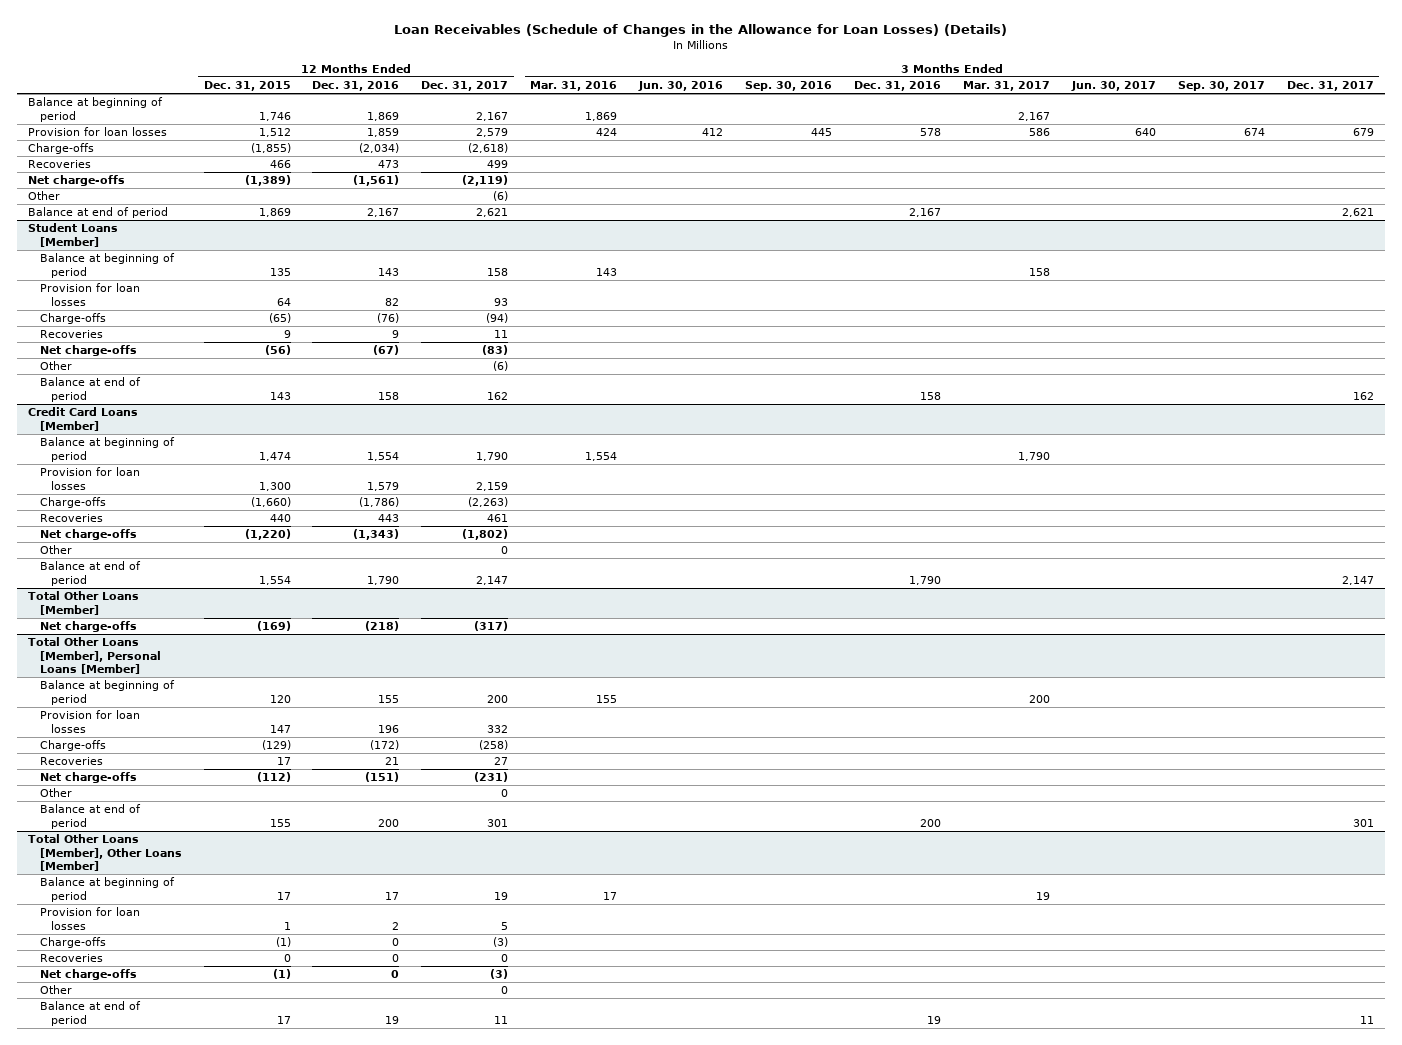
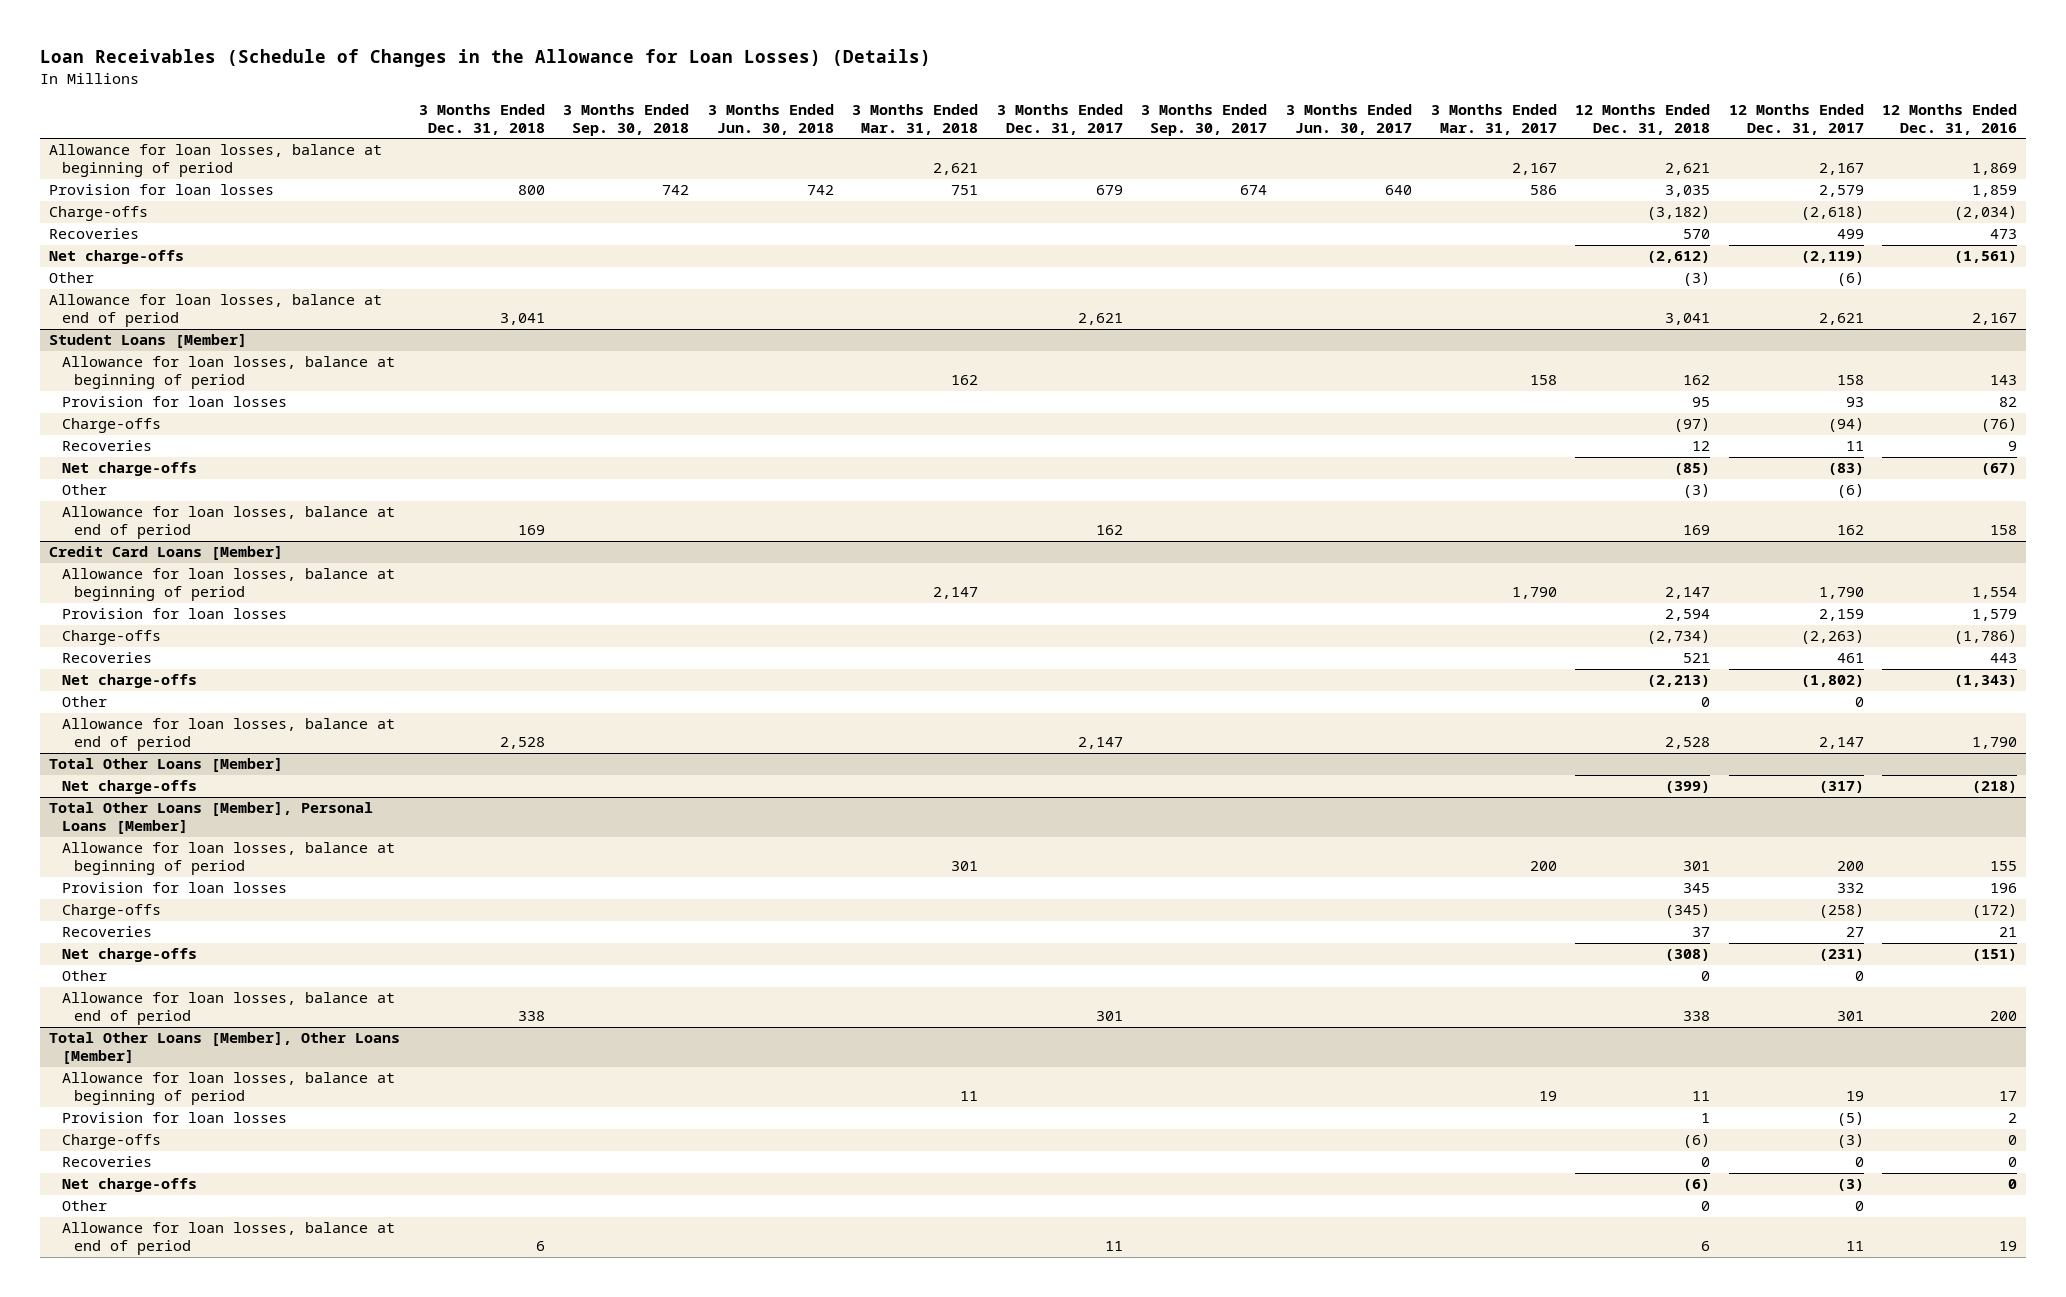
[203,81,291,92] Dec. 31, 2015 -> none
[530,81,618,92] Mar. 31, 2016 -> none
[638,81,724,92] Jun. 30, 2016 -> none
[745,81,833,92] Sep. 30, 2016 -> none
[854,81,942,92] Dec. 31, 2016 -> none
none -> [418,104,545,136] 3 Months Ended Dec. 31, 2018
none -> [563,104,690,137] 3 Months Ended Sep. 30, 2018
none -> [707,104,834,136] 3 Months Ended Jun. 30, 2018
none -> [852,104,979,136] 3 Months Ended Mar. 31, 2018
none -> [1575,104,1711,136] 12 Months Ended Dec. 31, 2018
[28,97,164,122] Balance at beginning of period -> [49,144,383,178] Allowance for loan losses, balance at beginning of period
[28,207,169,219] Balance at end of period -> [49,294,383,328] Allowance for loan losses, balance at end of period
[39,253,175,278] Balance at beginning of period -> [61,356,395,390] Allowance for loan losses, balance at beginning of period
[39,377,141,402] Balance at end of period -> [61,506,395,540] Allowance for loan losses, balance at end of period
[39,437,175,462] Balance at beginning of period -> [61,568,395,602] Allowance for loan losses, balance at beginning of period
[39,561,141,586] Balance at end of period -> [61,718,395,752] Allowance for loan losses, balance at end of period
[39,680,175,705] Balance at beginning of period -> [61,842,395,876] Allowance for loan losses, balance at beginning of period
[39,804,141,829] Balance at end of period -> [61,992,395,1026] Allowance for loan losses, balance at end of period
[39,877,175,902] Balance at beginning of period -> [61,1072,395,1106] Allowance for loan losses, balance at beginning of period
[501,921,509,930] 5 -> [1836,1112,1864,1127] (5)
[39,1001,141,1026] Balance at end of period -> [61,1222,395,1256] Allowance for loan losses, balance at end of period

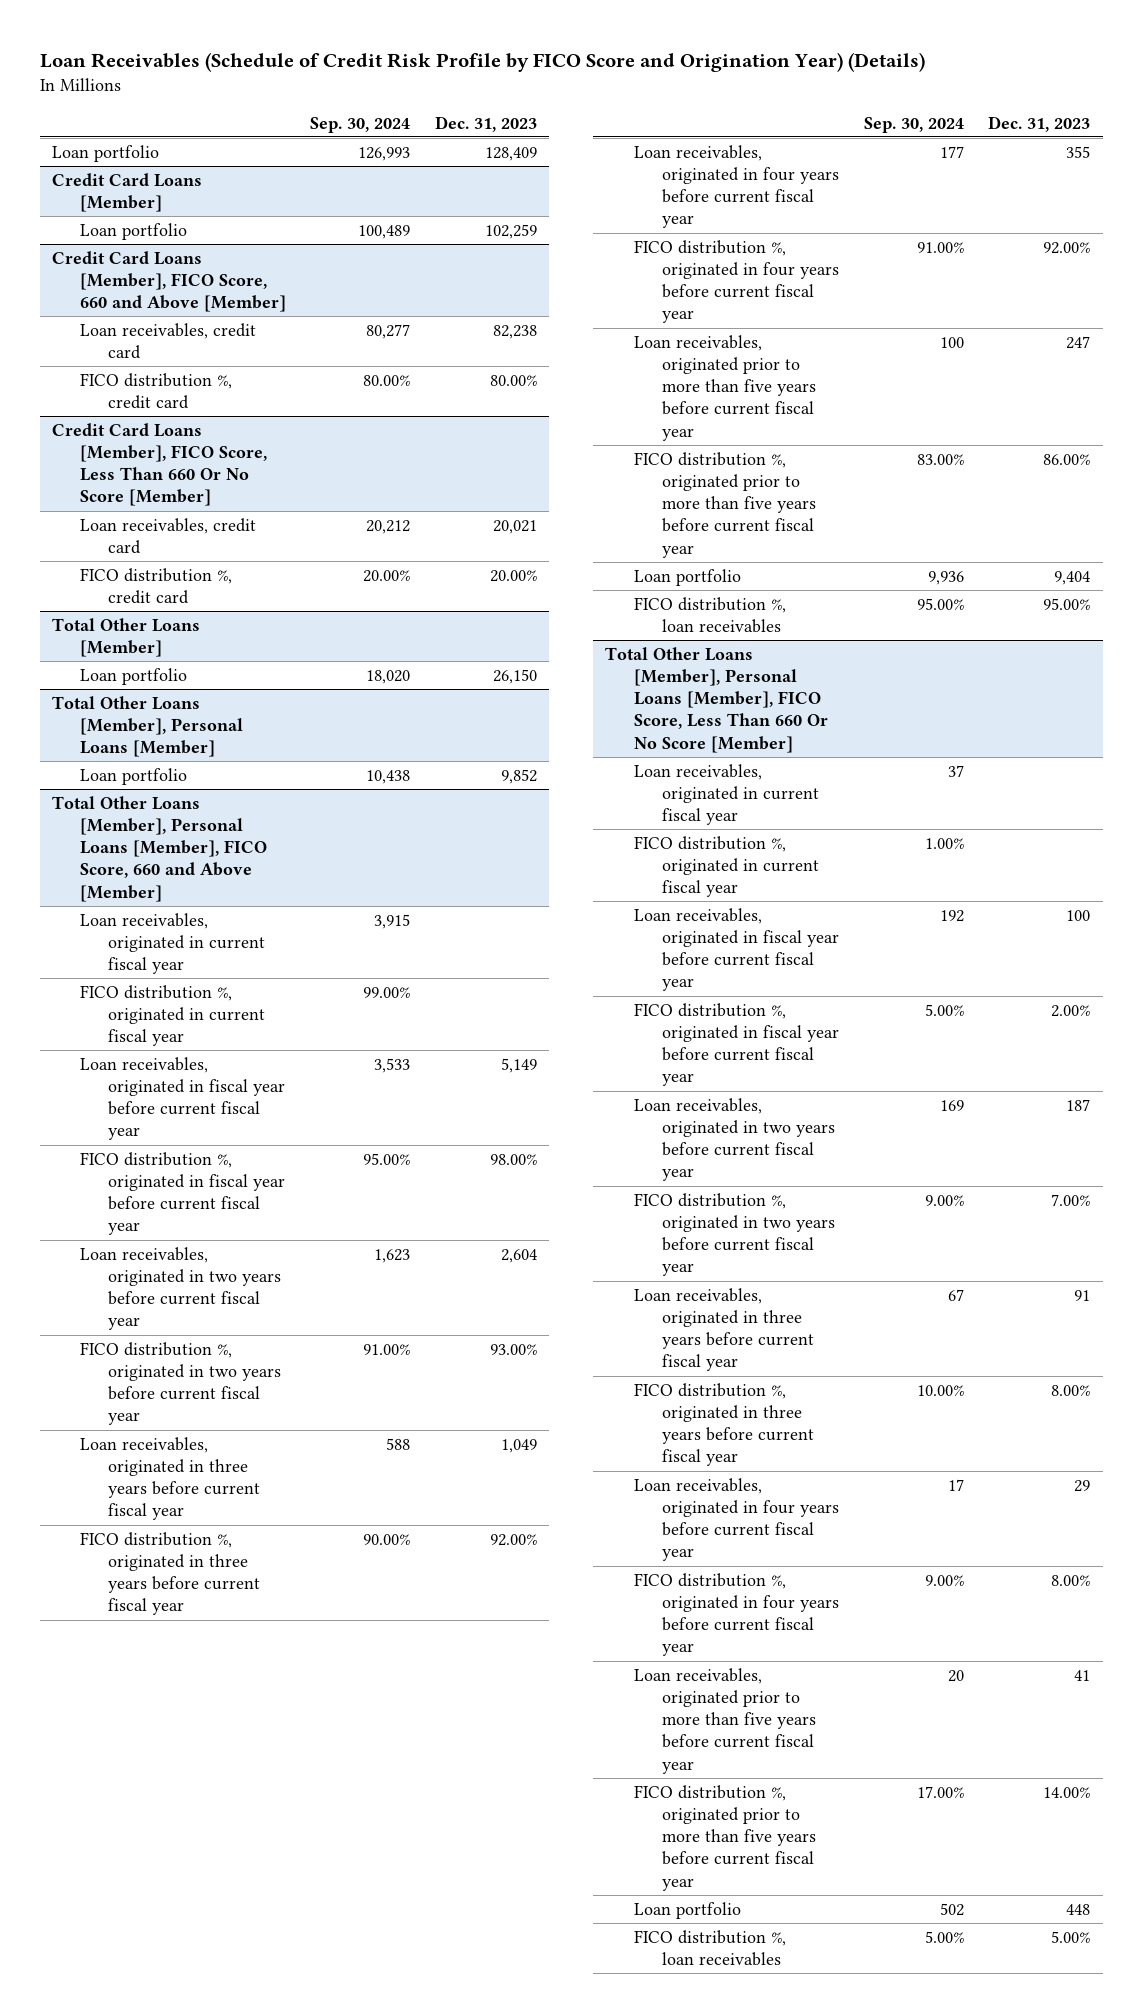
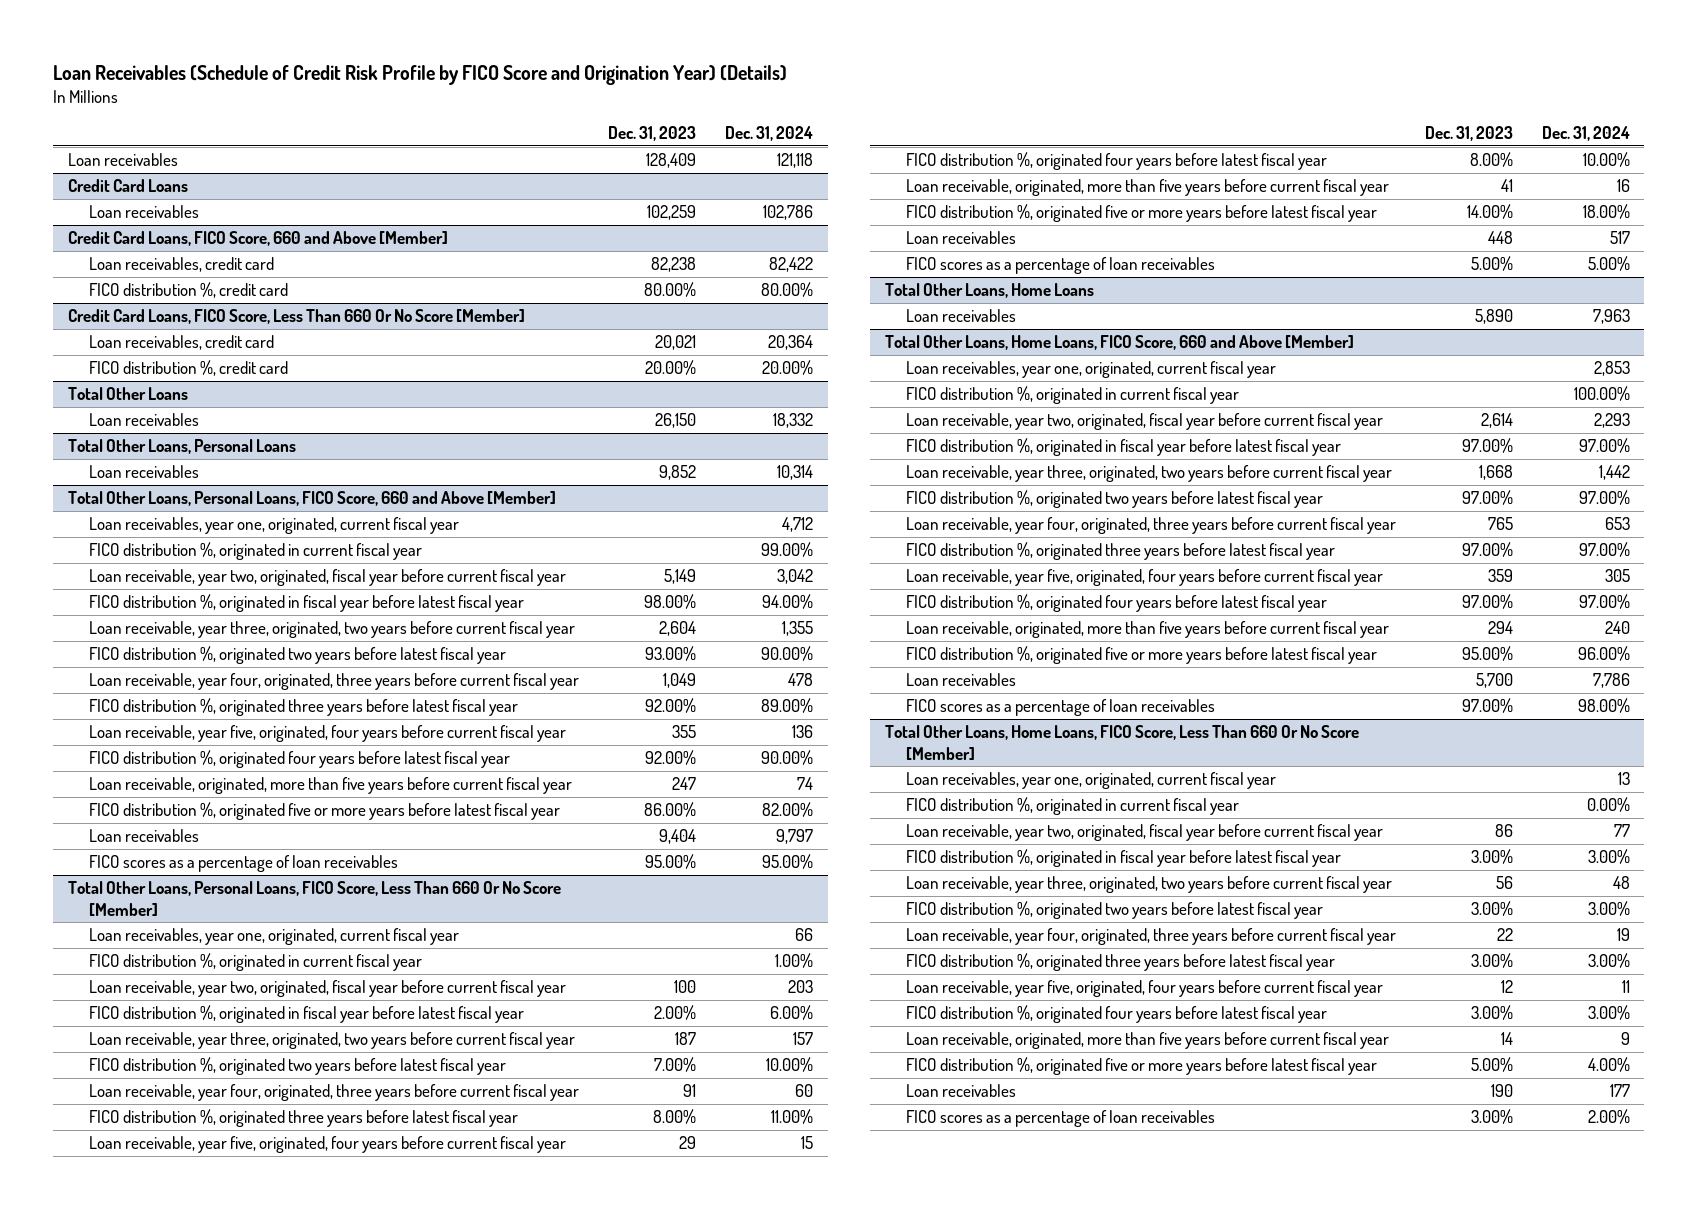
[310,116,411,133] Sep. 30, 2024 -> none
none -> [725,125,814,141] Dec. 31, 2024
[51,144,159,162] Loan portfolio -> [68,153,179,167] Loan receivables
[51,172,202,212] Credit Card Loans [Member] -> [68,179,189,193] Credit Card Loans
[80,222,188,240] Loan portfolio -> [88,205,199,219] Loan receivables
[51,250,287,313] Credit Card Loans [Member], FICO Score, 660 and Above [Member] -> [68,231,449,247] Credit Card Loans, FICO Score, 660 and Above [Member]
[51,422,268,507] Credit Card Loans [Member], FICO Score, Less Than 660 Or No Score [Member] -> [68,309,526,325] Credit Card Loans, FICO Score, Less Than 660 Or No Score [Member]
[51,617,200,657] Total Other Loans [Member] -> [68,387,189,401] Total Other Loans
[80,667,188,685] Loan portfolio -> [88,413,199,427] Loan receivables
[51,695,244,758] Total Other Loans [Member], Personal Loans [Member] -> [68,439,297,455] Total Other Loans, Personal Loans
[80,767,188,785] Loan portfolio -> [88,465,199,479] Loan receivables
[51,795,268,902] Total Other Loans [Member], Personal Loans [Member], FICO Score, 660 and Above [Member] -> [68,491,557,507] Total Other Loans, Personal Loans, FICO Score, 660 and Above [Member]
[80,912,266,975] Loan receivables, originated in current fiscal year -> [88,517,459,535] Loan receivables, year one, originated, current fiscal year
[80,1056,286,1141] Loan receivables, originated in fiscal year before current fiscal year -> [88,569,566,587] Loan receivable, year two, originated, fiscal year before current fiscal year
[80,1151,286,1236] FICO distribution %, originated in fiscal year before current fiscal year -> [88,594,524,613] FICO distribution %, originated in fiscal year before latest fiscal year
[80,1246,282,1331] Loan receivables, originated in two years before current fiscal year -> [88,621,575,639] Loan receivable, year three, originated, two years before current fiscal year
[80,1341,282,1426] FICO distribution %, originated in two years before current fiscal year -> [88,646,506,665] FICO distribution %, originated two years before latest fiscal year
[80,1436,261,1521] Loan receivables, originated in three years before current fiscal year -> [88,673,579,691] Loan receivable, year four, originated, three years before current fiscal year
[80,1531,261,1616] FICO distribution %, originated in three years before current fiscal year -> [88,698,518,717] FICO distribution %, originated three years before latest fiscal year
[633,144,840,229] Loan receivables, originated in four years before current fiscal year -> [88,725,566,743] Loan receivable, year five, originated, four years before current fiscal year
[633,239,840,324] FICO distribution %, originated in four years before current fiscal year -> [88,750,510,769] FICO distribution %, originated four years before latest fiscal year
[633,334,817,441] Loan receivables, originated prior to more than five years before current fiscal year -> [88,777,572,795] Loan receivable, originated, more than five years before current fiscal year
[633,451,817,558] FICO distribution %, originated prior to more than five years before current fiscal year -> [88,802,560,821] FICO distribution %, originated five or more years before latest fiscal year
[633,568,741,586] Loan portfolio -> [88,829,199,843] Loan receivables
[633,596,786,633] FICO distribution %, loan receivables -> [88,855,398,873] FICO scores as a percentage of loan receivables
[605,646,828,753] Total Other Loans [Member], Personal Loans [Member], FICO Score, Less Than 660 Or No Score [Member] -> [68,881,562,916] Total Other Loans, Personal Loans, FICO Score, Less Than 660 Or No Score [Member]
[633,763,820,826] Loan receivables, originated in current fiscal year -> [88,928,459,946] Loan receivables, year one, originated, current fiscal year
[633,907,840,992] Loan receivables, originated in fiscal year before current fiscal year -> [88,980,566,998] Loan receivable, year two, originated, fiscal year before current fiscal year
[633,1002,840,1087] FICO distribution %, originated in fiscal year before current fiscal year -> [88,1005,524,1024] FICO distribution %, originated in fiscal year before latest fiscal year
[633,1097,836,1182] Loan receivables, originated in two years before current fiscal year -> [88,1032,575,1050] Loan receivable, year three, originated, two years before current fiscal year
[633,1192,836,1277] FICO distribution %, originated in two years before current fiscal year -> [88,1057,506,1076] FICO distribution %, originated two years before latest fiscal year
[633,1287,815,1372] Loan receivables, originated in three years before current fiscal year -> [88,1084,579,1102] Loan receivable, year four, originated, three years before current fiscal year
[633,1382,815,1467] FICO distribution %, originated in three years before current fiscal year -> [88,1109,518,1128] FICO distribution %, originated three years before latest fiscal year
[633,1477,840,1562] Loan receivables, originated in four years before current fiscal year -> [88,1136,566,1154] Loan receivable, year five, originated, four years before current fiscal year
[633,1572,840,1657] FICO distribution %, originated in four years before current fiscal year -> [905,152,1327,171] FICO distribution %, originated four years before latest fiscal year
[633,1667,817,1774] Loan receivables, originated prior to more than five years before current fiscal year -> [905,179,1389,197] Loan receivable, originated, more than five years before current fiscal year
[633,1784,817,1891] FICO distribution %, originated prior to more than five years before current fiscal year -> [905,204,1377,223] FICO distribution %, originated five or more years before latest fiscal year
[633,1901,741,1919] Loan portfolio -> [905,231,1016,245] Loan receivables
[633,1929,786,1966] FICO distribution %, loan receivables -> [905,257,1215,275] FICO scores as a percentage of loan receivables
none -> [884,283,1094,299] Total Other Loans, Home Loans
none -> [905,309,1016,323] Loan receivables
none -> [884,335,1354,351] Total Other Loans, Home Loans, FICO Score, 660 and Above [Member]
none -> [905,361,1276,379] Loan receivables, year one, originated, current fiscal year
none -> [905,386,1239,405] FICO distribution %, originated in current fiscal year
none -> [905,413,1383,431] Loan receivable, year two, originated, fiscal year before current fiscal year
none -> [905,438,1341,457] FICO distribution %, originated in fiscal year before latest fiscal year
none -> [905,465,1392,483] Loan receivable, year three, originated, two years before current fiscal year
none -> [905,490,1323,509] FICO distribution %, originated two years before latest fiscal year
none -> [905,517,1396,535] Loan receivable, year four, originated, three years before current fiscal year
none -> [905,542,1335,561] FICO distribution %, originated three years before latest fiscal year
none -> [905,569,1383,587] Loan receivable, year five, originated, four years before current fiscal year
none -> [905,594,1327,613] FICO distribution %, originated four years before latest fiscal year
none -> [905,621,1389,639] Loan receivable, originated, more than five years before current fiscal year
none -> [905,646,1377,665] FICO distribution %, originated five or more years before latest fiscal year
none -> [905,673,1016,687] Loan receivables
none -> [905,699,1215,717] FICO scores as a percentage of loan receivables
none -> [884,725,1359,760] Total Other Loans, Home Loans, FICO Score, Less Than 660 Or No Score [Member]
none -> [905,772,1276,790] Loan receivables, year one, originated, current fiscal year
none -> [905,797,1239,816] FICO distribution %, originated in current fiscal year
none -> [905,824,1383,842] Loan receivable, year two, originated, fiscal year before current fiscal year
none -> [905,849,1341,868] FICO distribution %, originated in fiscal year before latest fiscal year
none -> [905,876,1392,894] Loan receivable, year three, originated, two years before current fiscal year
none -> [905,901,1323,920] FICO distribution %, originated two years before latest fiscal year
none -> [905,928,1396,946] Loan receivable, year four, originated, three years before current fiscal year
none -> [905,953,1335,972] FICO distribution %, originated three years before latest fiscal year
none -> [905,980,1383,998] Loan receivable, year five, originated, four years before current fiscal year
none -> [905,1005,1327,1024] FICO distribution %, originated four years before latest fiscal year
none -> [905,1032,1389,1050] Loan receivable, originated, more than five years before current fiscal year
none -> [905,1057,1377,1076] FICO distribution %, originated five or more years before latest fiscal year
none -> [905,1084,1016,1098] Loan receivables
none -> [905,1110,1215,1128] FICO scores as a percentage of loan receivables

